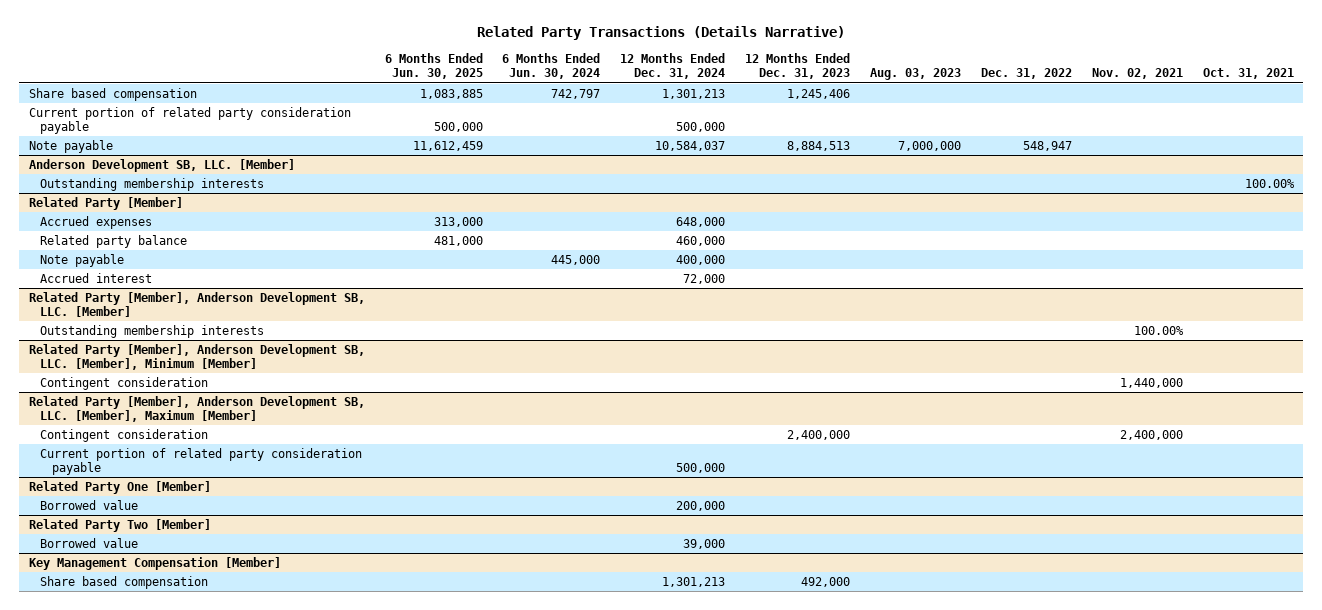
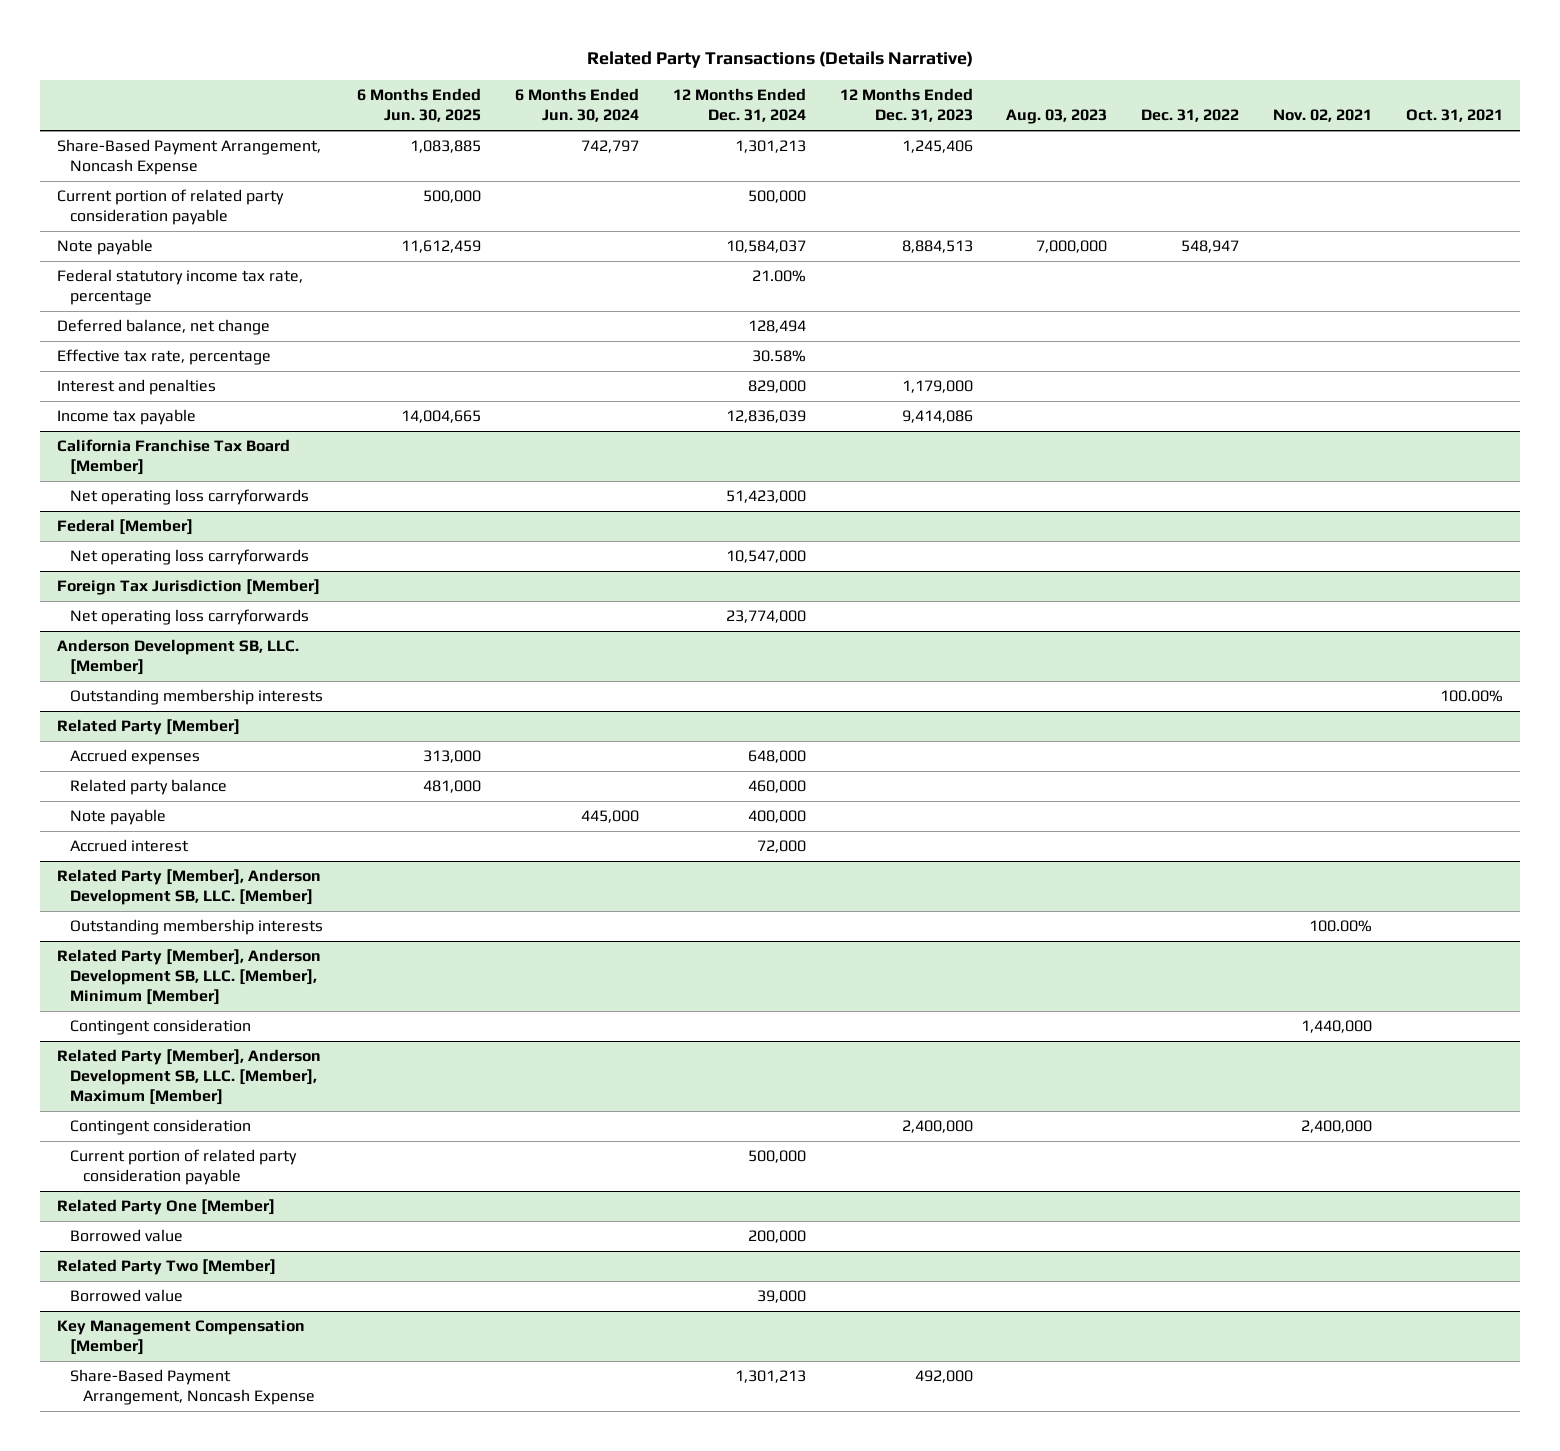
[28,88,197,102] Share based compensation -> [56,139,321,175] Share-Based Payment Arrangement, Noncash Expense
none -> [56,269,303,305] Federal statutory income tax rate, percentage
none -> [56,319,270,336] Deferred balance, net change
none -> [56,349,271,366] Effective tax rate, percentage
none -> [56,379,216,396] Interest and penalties
none -> [56,409,196,426] Income tax payable
none -> [56,439,290,475] California Franchise Tax Board [Member]
none -> [69,489,309,506] Net operating loss carryforwards
none -> [56,519,193,536] Federal [Member]
none -> [69,549,309,566] Net operating loss carryforwards
none -> [56,579,320,596] Foreign Tax Jurisdiction [Member]
none -> [69,609,309,626] Net operating loss carryforwards
[40,576,209,590] Share based compensation -> [69,1369,316,1405] Share-Based Payment Arrangement, Noncash Expense

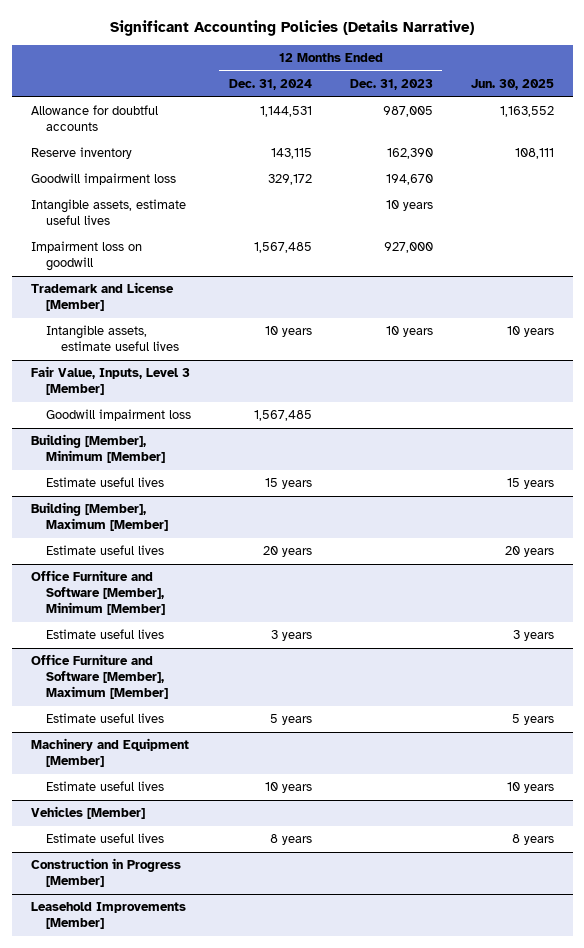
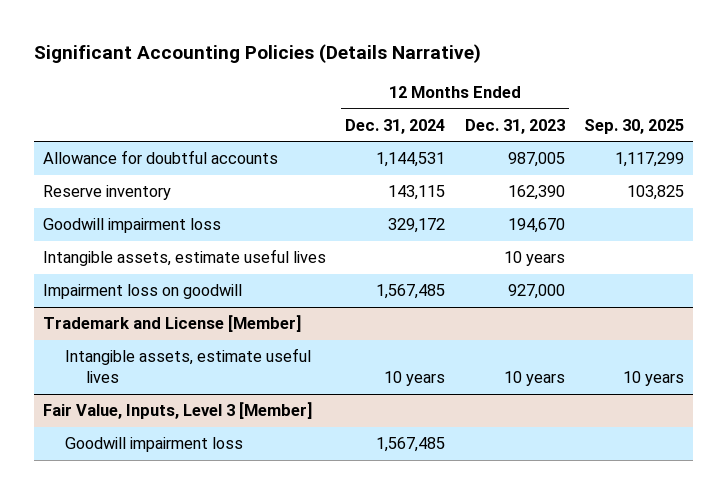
[470,79,554,91] Jun. 30, 2025 -> none
none -> [583,118,684,134] Sep. 30, 2025
[30,434,165,464] Building [Member], Minimum [Member] -> none
[45,477,164,488] Estimate useful lives -> none
[30,502,168,532] Building [Member], Maximum [Member] -> none
[45,545,164,556] Estimate useful lives -> none
[30,570,165,616] Office Furniture and Software [Member], Minimum [Member] -> none
[45,629,164,640] Estimate useful lives -> none
[30,654,168,700] Office Furniture and Software [Member], Maximum [Member] -> none
[45,713,164,724] Estimate useful lives -> none
[30,738,189,768] Machinery and Equipment [Member] -> none
[45,781,164,792] Estimate useful lives -> none
[30,806,145,820] Vehicles [Member] -> none
[45,833,164,844] Estimate useful lives -> none
[30,858,181,888] Construction in Progress [Member] -> none
[30,902,186,930] Leasehold Improvements [Member] -> none

